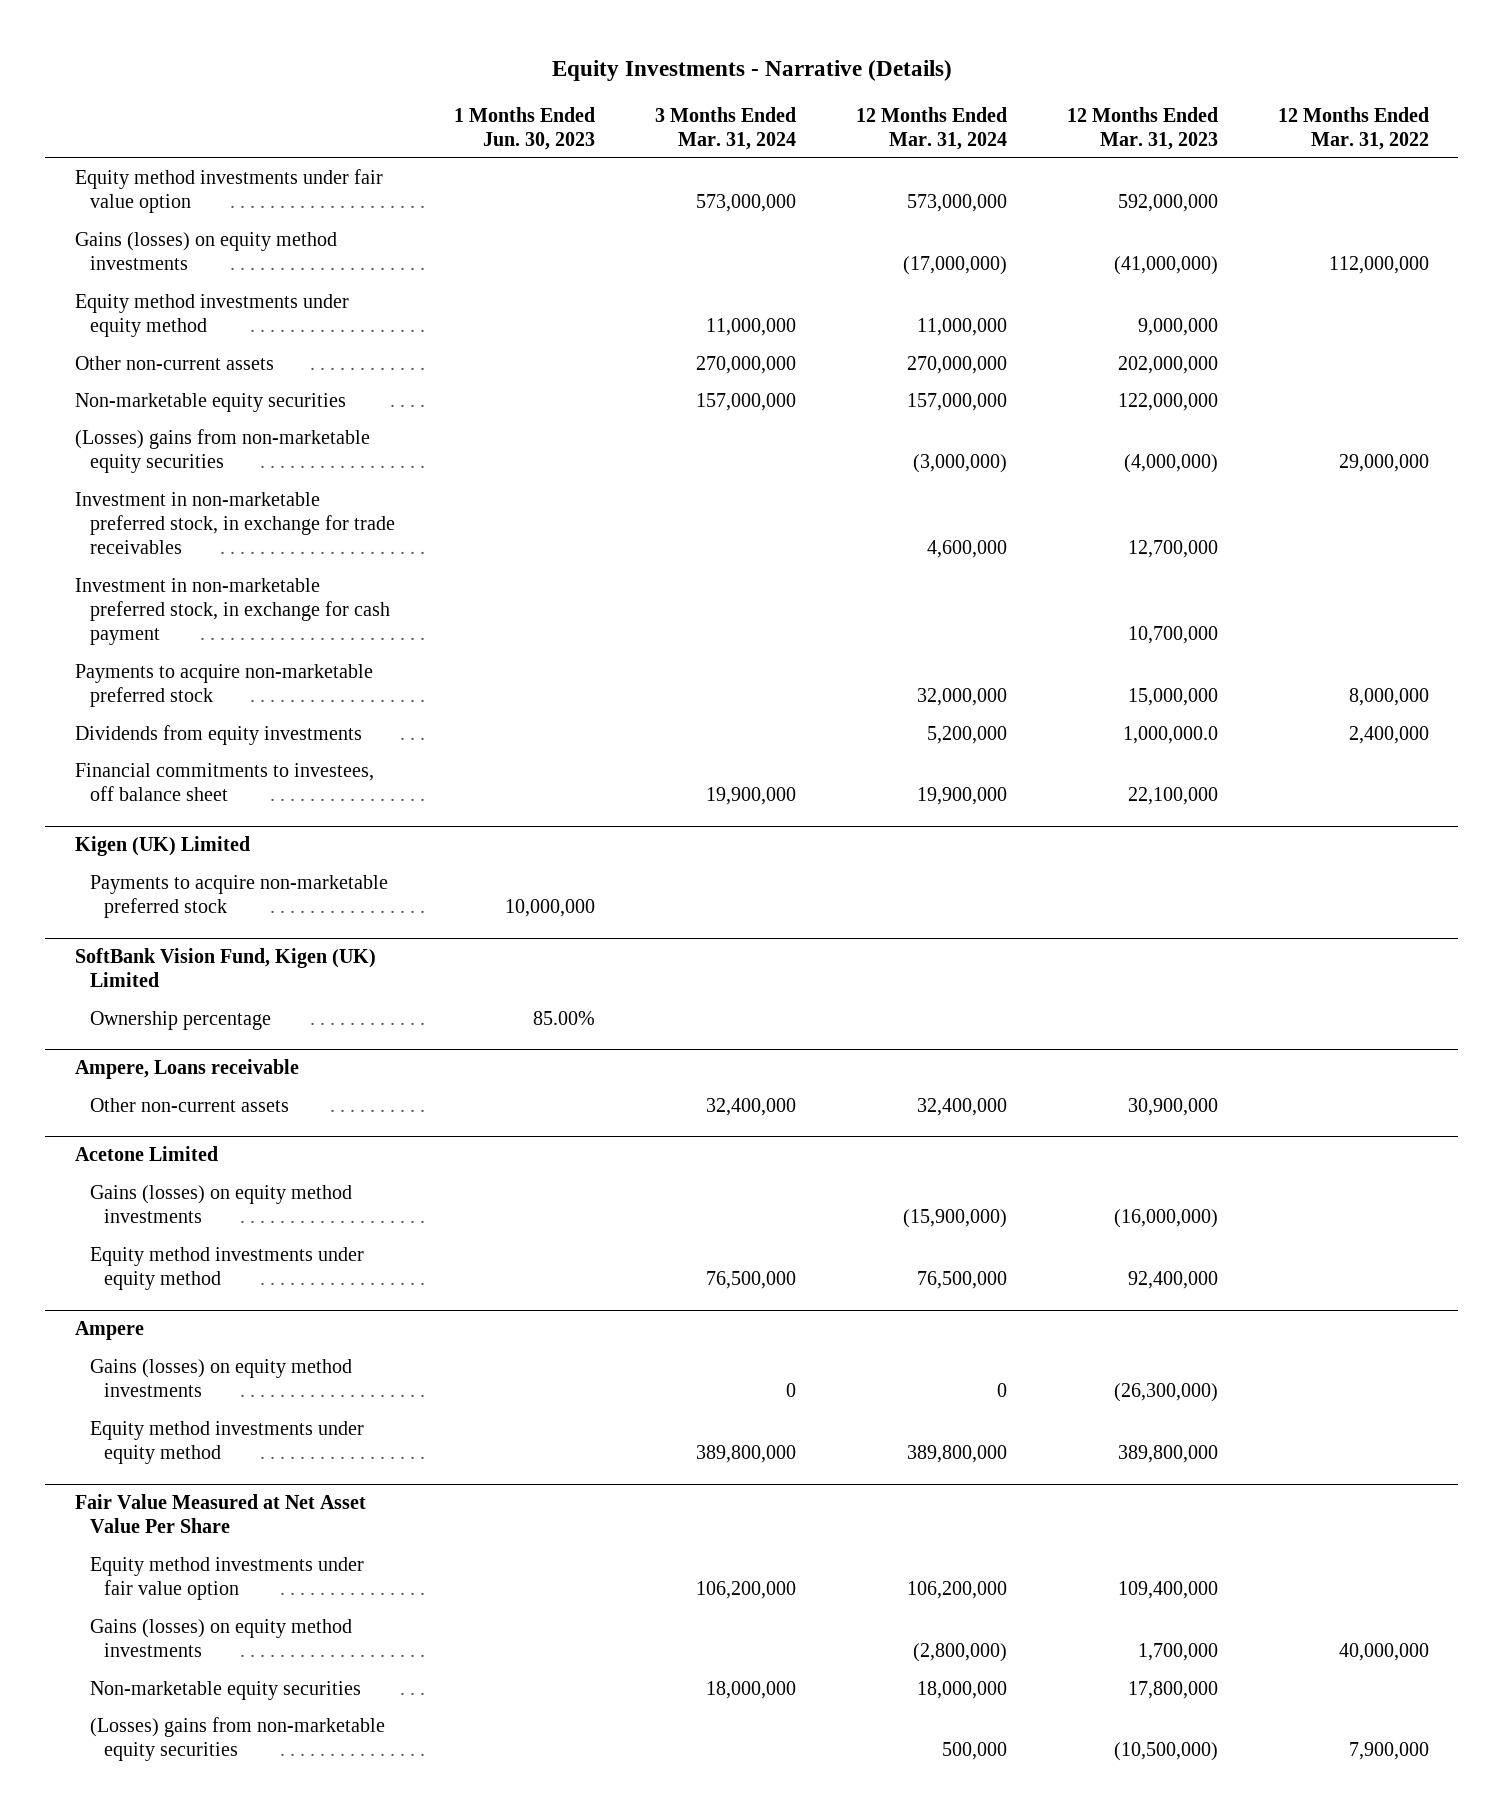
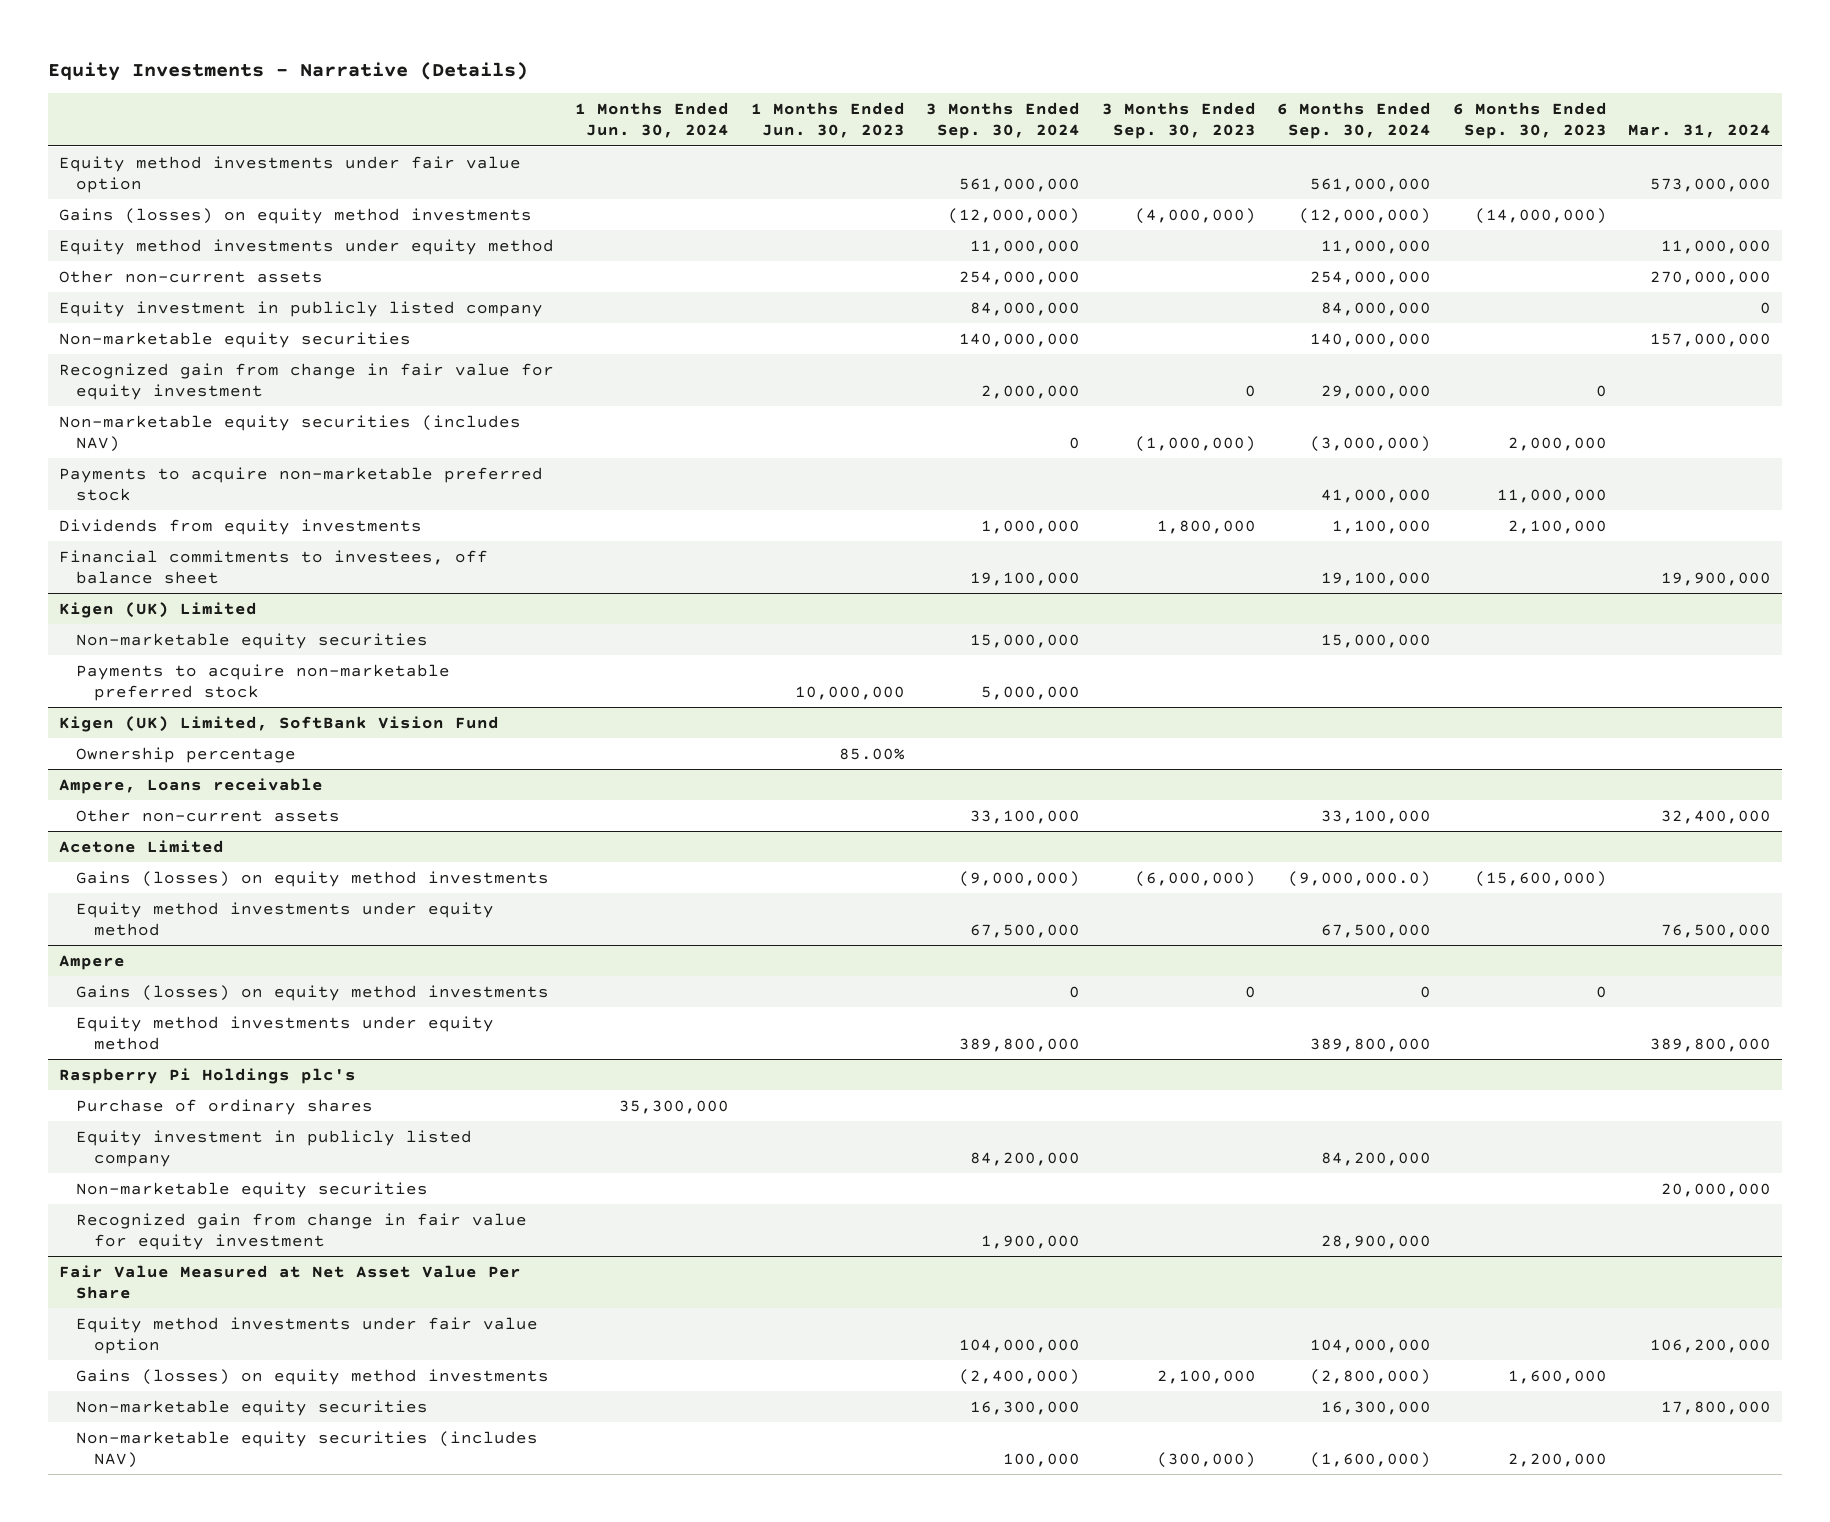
[655,106,797,150] 3 Months Ended Mar. 31, 2024 -> none
[855,106,1007,150] 12 Months Ended Mar. 31, 2024 -> none
[1066,106,1218,150] 12 Months Ended Mar. 31, 2023 -> none
[1277,106,1429,150] 12 Months Ended Mar. 31, 2022 -> none
none -> [575,102,730,139] 1 Months Ended Jun. 30, 2024
none -> [926,102,1081,140] 3 Months Ended Sep. 30, 2024
none -> [1101,102,1256,140] 3 Months Ended Sep. 30, 2023
none -> [1277,102,1432,140] 6 Months Ended Sep. 30, 2024
none -> [1452,102,1607,140] 6 Months Ended Sep. 30, 2023
none -> [1628,124,1772,139] Mar. 31, 2024
none -> [59,300,544,317] Equity investment in publicly listed company
[74,492,395,555] Investment in non-marketable preferred stock, in exchange for trade receivables -> none
[74,578,390,646] Investment in non-marketable preferred stock, in exchange for cash payment -> none
none -> [59,362,555,401] Recognized gain from change in fair value for equity investment
[74,429,370,474] (Losses) gains from non-marketable equity securities -> [59,414,522,453] Non-marketable equity securities (includes NAV)
none -> [76,632,429,649] Non-marketable equity securities
[74,948,376,988] SoftBank Vision Fund, Kigen (UK) Limited -> [59,715,500,732] Kigen (UK) Limited, SoftBank Vision Fund
none -> [59,1067,357,1084] Raspberry Pi Holdings plc's
none -> [76,1098,374,1115] Purchase of ordinary shares
none -> [76,1129,473,1168] Equity investment in publicly listed company
none -> [76,1181,429,1198] Non-marketable equity securities
none -> [76,1212,528,1251] Recognized gain from change in fair value for equity investment
[89,1717,385,1762] (Losses) gains from non-marketable equity securities -> [76,1430,539,1469] Non-marketable equity securities (includes NAV)

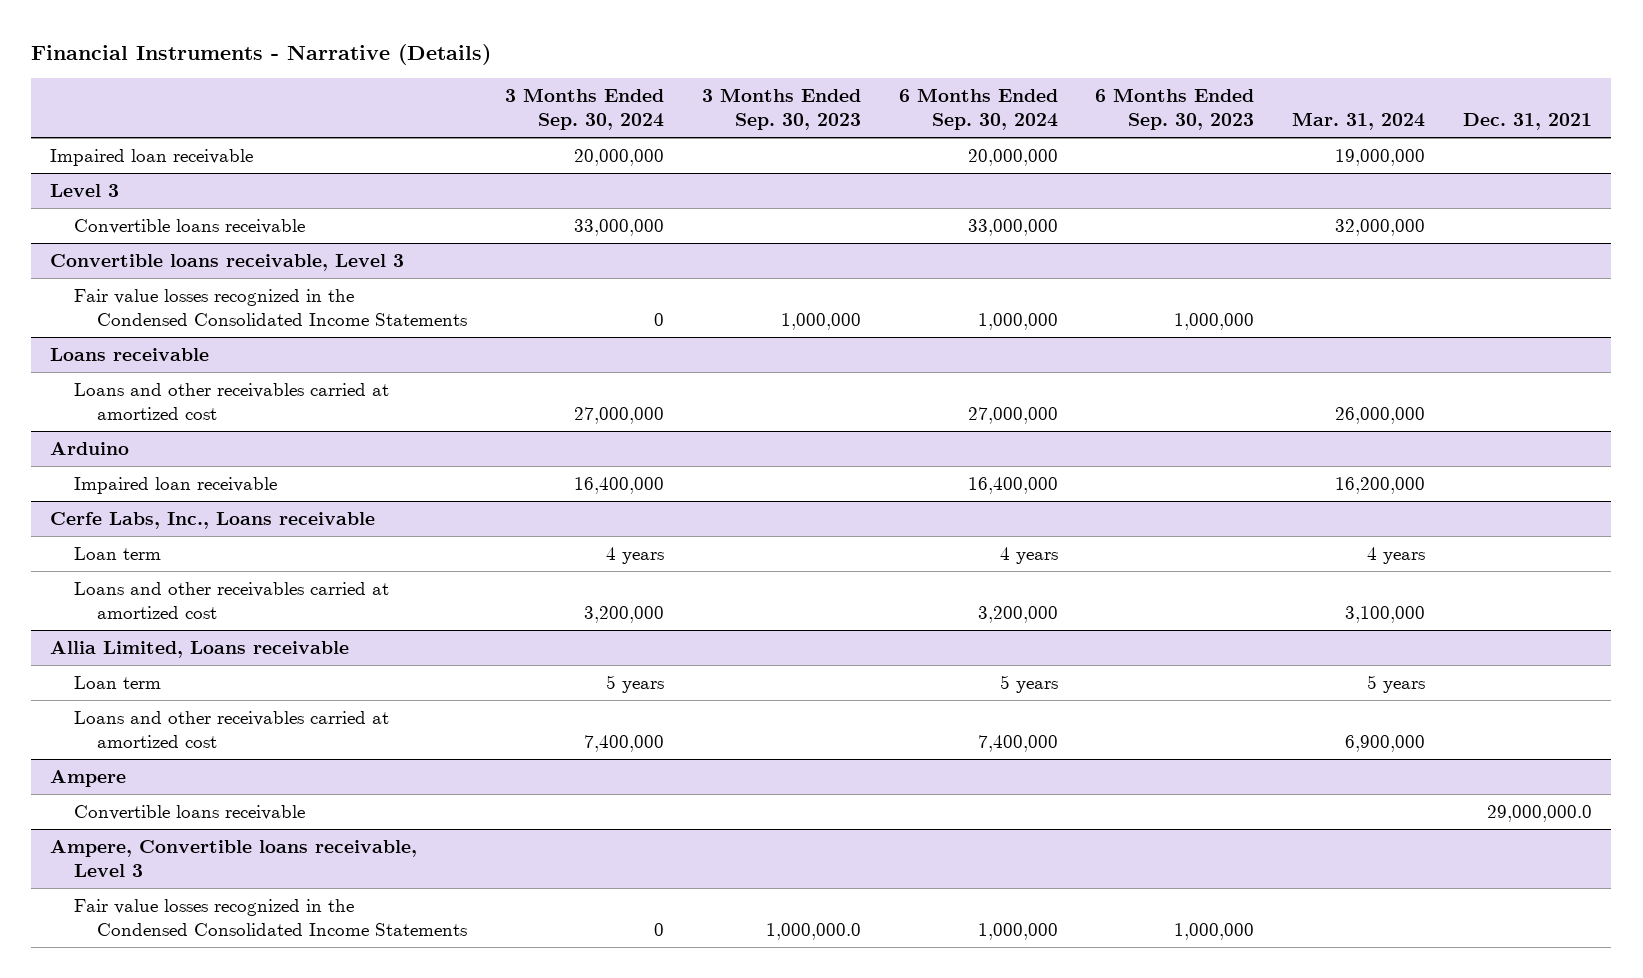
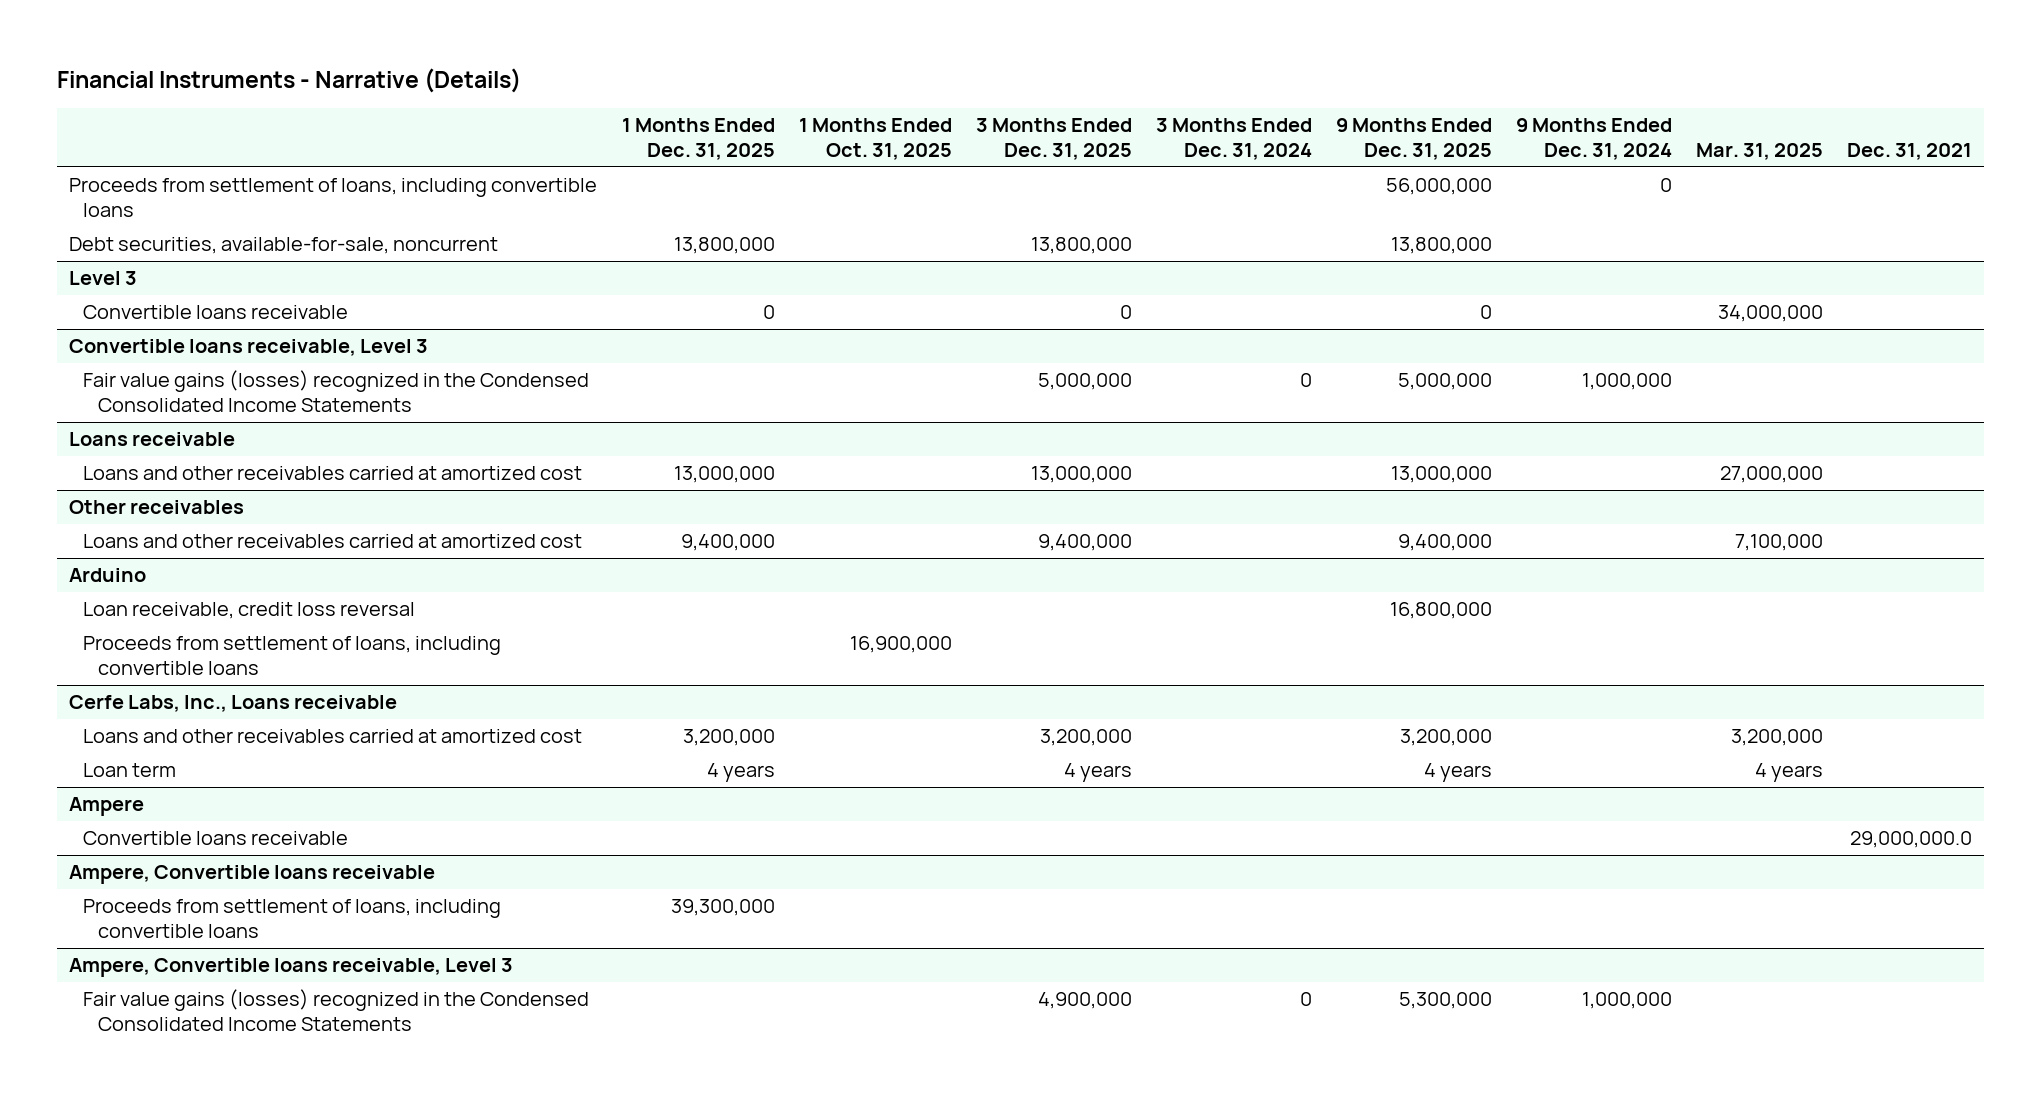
[504,88,664,130] 3 Months Ended Sep. 30, 2024 -> none
[701,88,861,130] 3 Months Ended Sep. 30, 2023 -> none
[898,88,1058,130] 6 Months Ended Sep. 30, 2024 -> none
[1095,88,1255,130] 6 Months Ended Sep. 30, 2023 -> none
[1292,111,1426,130] Mar. 31, 2024 -> none
none -> [621,118,775,160] 1 Months Ended Dec. 31, 2025
none -> [798,118,952,160] 1 Months Ended Oct. 31, 2025
none -> [975,118,1132,160] 3 Months Ended Dec. 31, 2025
none -> [1155,118,1312,160] 3 Months Ended Dec. 31, 2024
none -> [1335,118,1492,160] 9 Months Ended Dec. 31, 2025
none -> [1516,118,1673,160] 9 Months Ended Dec. 31, 2024
none -> [1696,142,1824,160] Mar. 31, 2025
[50,149,254,167] Impaired loan receivable -> none
none -> [69,178,598,217] Proceeds from settlement of loans, including convertible loans
none -> [69,237,499,255] Debt securities, available-for-sale, noncurrent
[73,289,467,326] Fair value losses recognized in the Condensed Consolidated Income Statements -> [83,370,590,412] Fair value gains (losses) recognized in the Condensed Consolidated Income Statements
none -> [69,500,245,515] Other receivables
none -> [83,534,583,549] Loans and other receivables carried at amortized cost
[73,477,277,495] Impaired loan receivable -> none
none -> [83,602,416,620] Loan receivable, credit loss reversal
none -> [83,636,502,675] Proceeds from settlement of loans, including convertible loans
[50,641,350,659] Allia Limited, Loans receivable -> none
[73,676,161,690] Loan term -> none
[73,711,389,748] Loans and other receivables carried at amortized cost -> none
[73,547,161,561] Loan term -> [83,763,177,778] Loan term
none -> [69,865,436,885] Ampere, Convertible loans receivable
none -> [83,899,502,938] Proceeds from settlement of loans, including convertible loans
[73,899,467,936] Fair value losses recognized in the Condensed Consolidated Income Statements -> [83,989,590,1031] Fair value gains (losses) recognized in the Condensed Consolidated Income Statements

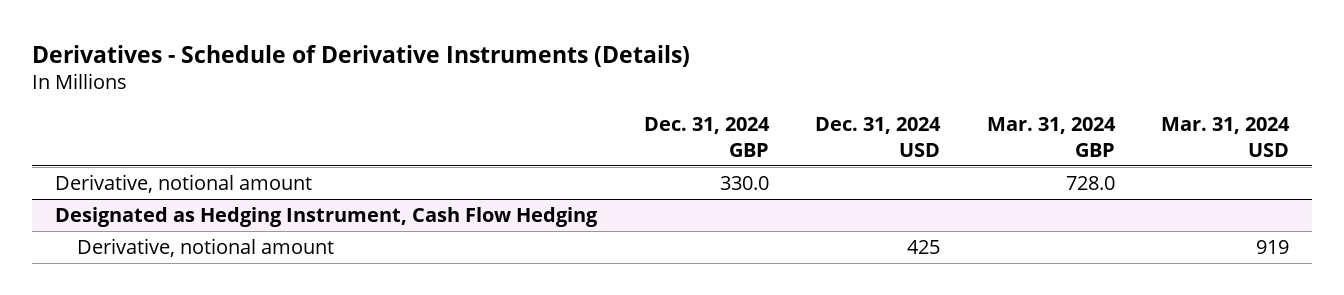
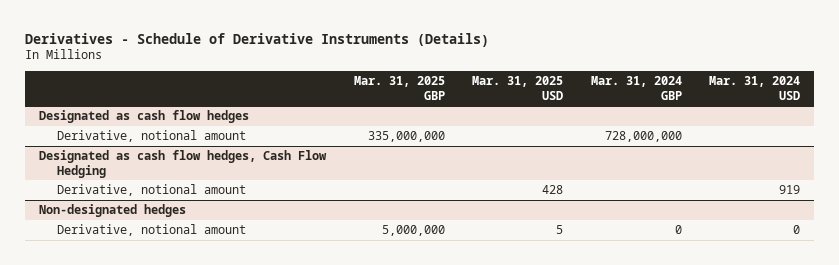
[643,117,770,157] Dec. 31, 2024 GBP -> none
[815,117,942,157] Dec. 31, 2024 USD -> none
none -> [353,76,445,100] Mar. 31, 2025 GBP
none -> [472,76,564,100] Mar. 31, 2025 USD
[55,173,313,193] Derivative, notional amount -> none
none -> [38,110,249,124] Designated as cash flow hedges
none -> [57,130,247,143] Derivative, notional amount
[55,206,599,227] Designated as Hedging Instrument, Cash Flow Hedging -> [38,150,327,178] Designated as cash flow hedges, Cash Flow Hedging
none -> [38,204,186,218] Non-designated hedges
none -> [57,224,247,237] Derivative, notional amount

